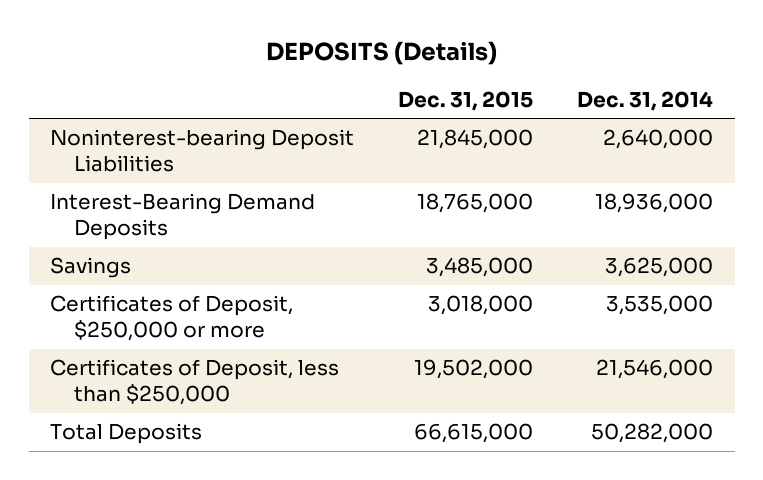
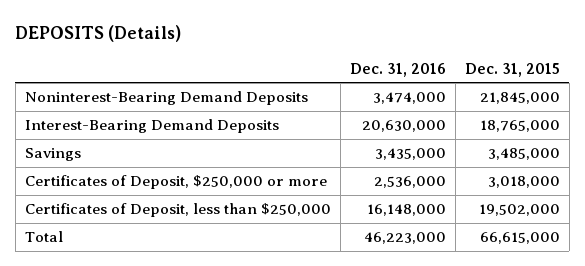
[576,90,713,111] Dec. 31, 2014 -> none
none -> [349,62,446,77] Dec. 31, 2016
[50,129,355,173] Noninterest-bearing Deposit Liabilities -> [24,91,308,106] Noninterest-Bearing Demand Deposits
[50,423,203,445] Total Deposits -> [24,231,63,243] Total

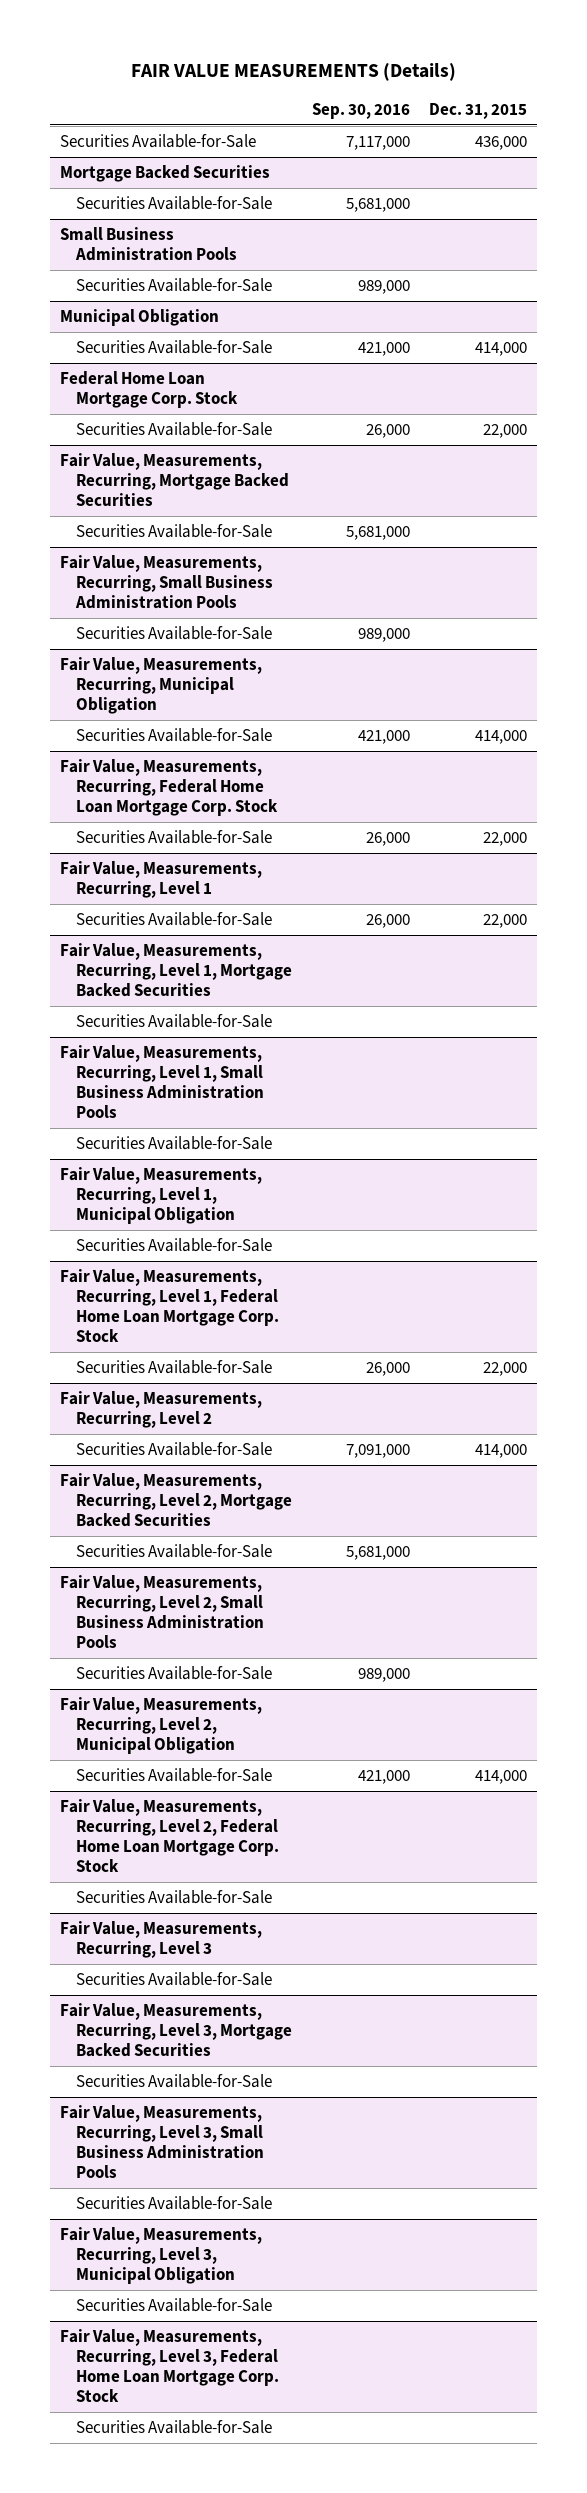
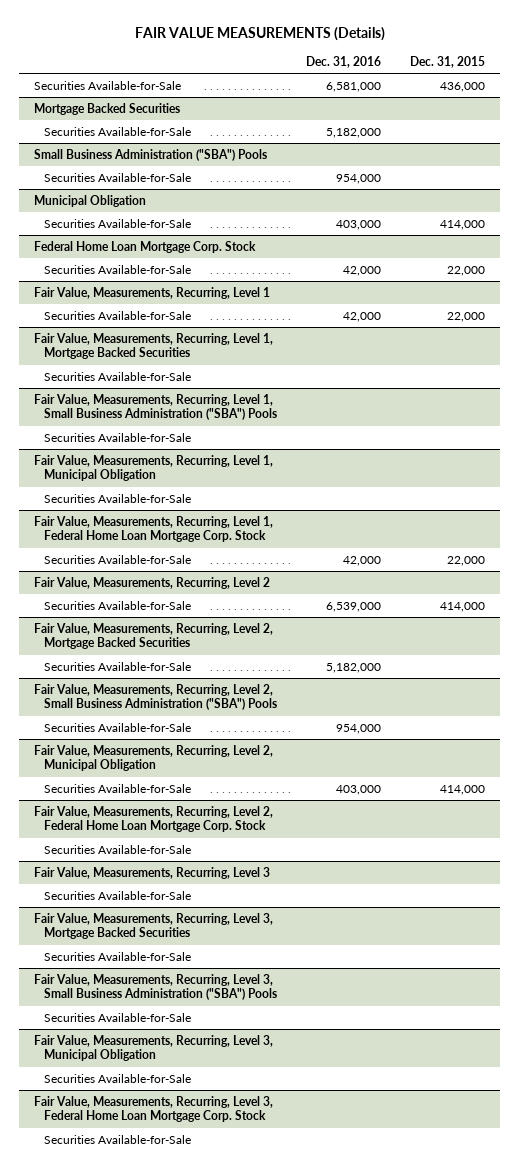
[311,102,410,119] Sep. 30, 2016 -> none
none -> [305,56,381,69] Dec. 31, 2016
[59,227,238,262] Small Business Administration Pools -> [34,148,268,161] Small Business Administration ("SBA") Pools
[59,453,290,507] Fair Value, Measurements, Recurring, Mortgage Backed Securities -> none
[76,524,273,539] Securities Available-for-Sale -> none
[59,555,274,610] Fair Value, Measurements, Recurring, Small Business Administration Pools -> none
[76,626,273,641] Securities Available-for-Sale -> none
[59,657,262,715] Fair Value, Measurements, Recurring, Municipal Obligation -> none
[76,728,273,743] Securities Available-for-Sale -> none
[59,759,279,817] Fair Value, Measurements, Recurring, Federal Home Loan Mortgage Corp. Stock -> none
[76,830,273,845] Securities Available-for-Sale -> none
[59,1045,265,1119] Fair Value, Measurements, Recurring, Level 1, Small Business Administration Pools -> [34,393,277,421] Fair Value, Measurements, Recurring, Level 1, Small Business Administration ("SBA") Pools
[59,1575,265,1649] Fair Value, Measurements, Recurring, Level 2, Small Business Administration Pools -> [34,683,277,711] Fair Value, Measurements, Recurring, Level 2, Small Business Administration ("SBA") Pools
[59,2105,265,2179] Fair Value, Measurements, Recurring, Level 3, Small Business Administration Pools -> [34,973,277,1001] Fair Value, Measurements, Recurring, Level 3, Small Business Administration ("SBA") Pools

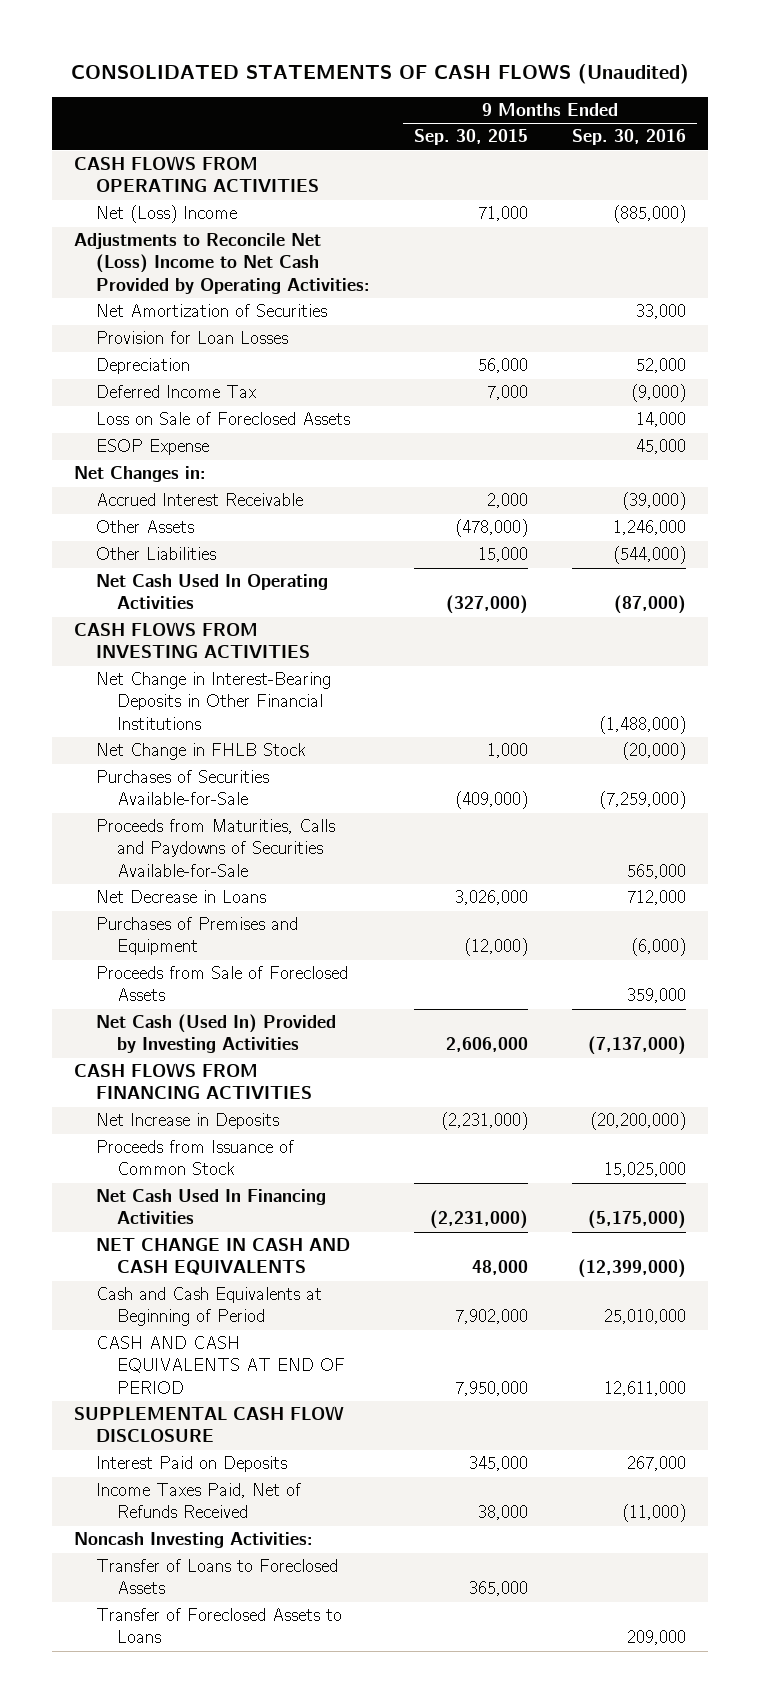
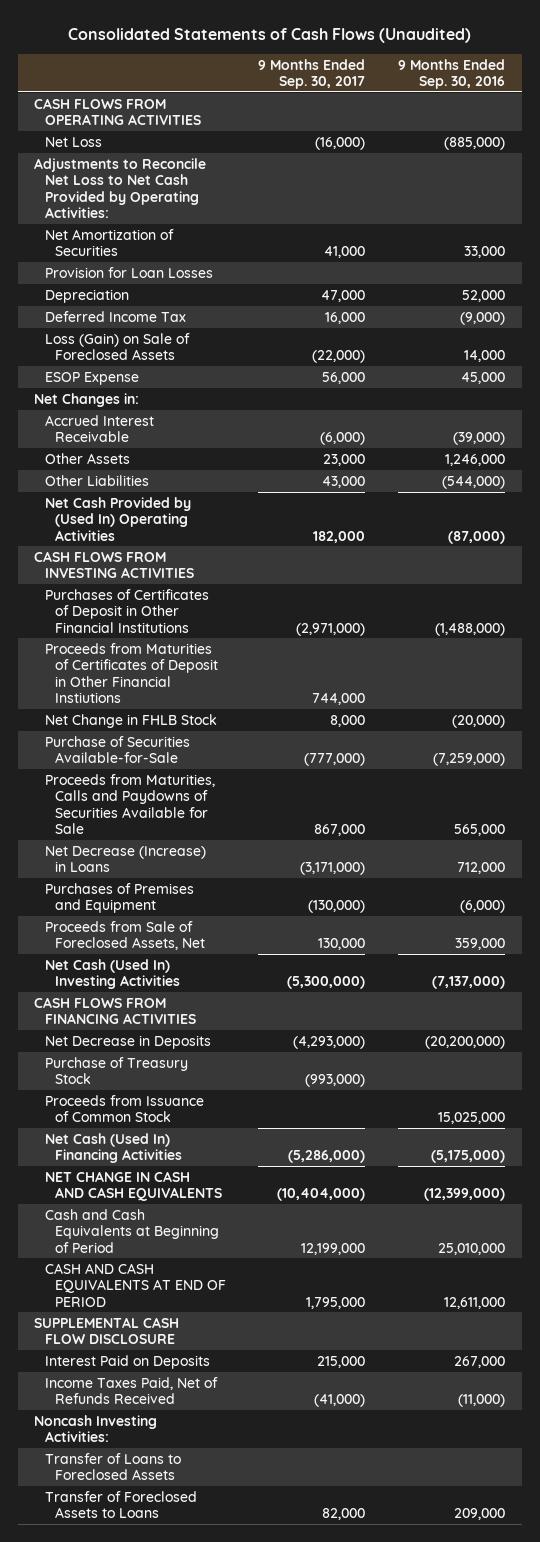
[71,64,690,85] CONSOLIDATED STATEMENTS OF CASH FLOWS (Unaudited) -> [67,27,471,43] Consolidated Statements of Cash Flows (Unaudited)
[414,129,529,146] Sep. 30, 2015 -> none
none -> [258,58,366,90] 9 Months Ended Sep. 30, 2017
[95,205,237,224] Net (Loss) Income -> [44,136,102,147] Net Loss
[74,233,370,294] Adjustments to Reconcile Net (Loss) Income to Net Cash Provided by Operating Activities: -> [34,157,207,218] Adjustments to Reconcile Net Loss to Net Cash Provided by Operating Activities:
[95,412,350,426] Loss on Sale of Foreclosed Assets -> [44,332,190,361] Loss (Gain) on Sale of Foreclosed Assets
[95,574,328,610] Net Cash Used In Operating Activities -> [44,496,191,541] Net Cash Provided by (Used In) Operating Activities
[95,672,331,730] Net Change in Interest-Bearing Deposits in Other Financial Institutions -> [44,588,209,633] Purchases of Certificates of Deposit in Other Financial Institutions
none -> [44,642,218,703] Proceeds from Maturities of Certificates of Deposit in Other Financial Instiutions
[95,770,269,806] Purchases of Securities Available-for-Sale -> [44,735,190,764] Purchase of Securities Available-for-Sale
[95,819,335,877] Proceeds from Maturities, Calls and Paydowns of Securities Available-for-Sale -> [44,773,215,834] Proceeds from Maturities, Calls and Paydowns of Securities Available for Sale
[95,890,266,904] Net Decrease in Loans -> [44,845,206,873] Net Decrease (Increase) in Loans
[95,966,348,1002] Proceeds from Sale of Foreclosed Assets -> [44,920,205,951] Proceeds from Sale of Foreclosed Assets, Net
[95,1014,336,1054] Net Cash (Used In) Provided by Investing Activities -> [44,958,180,990] Net Cash (Used In) Investing Activities
[95,1113,279,1130] Net Increase in Deposits -> [44,1034,211,1049] Net Decrease in Deposits
none -> [44,1056,188,1085] Purchase of Treasury Stock
[95,1189,326,1225] Net Cash Used In Financing Activities -> [44,1132,182,1164] Net Cash (Used In) Financing Activities

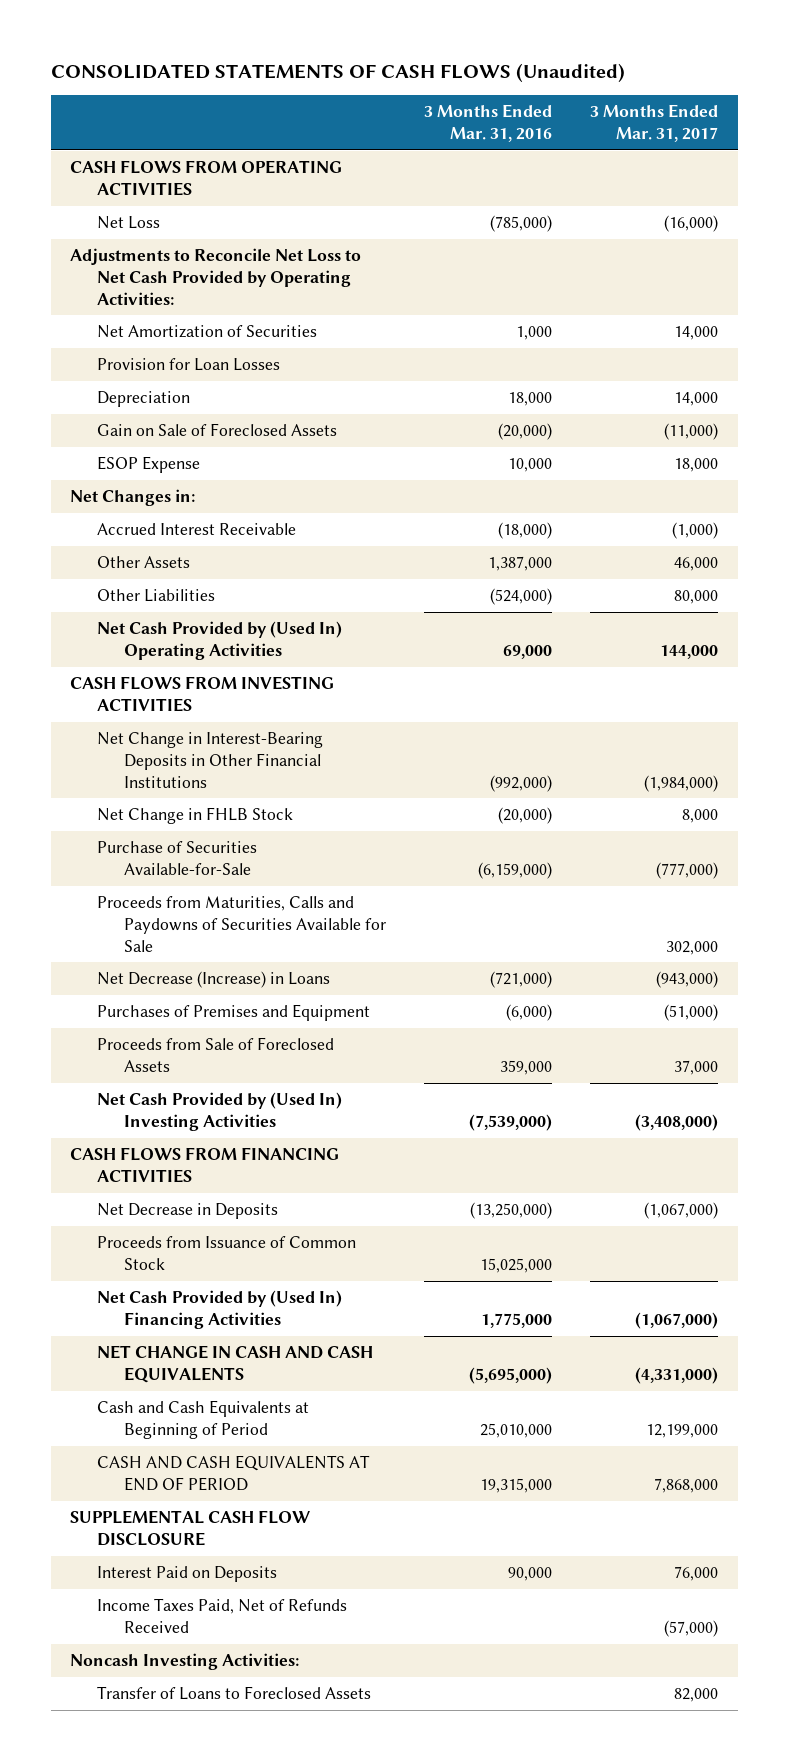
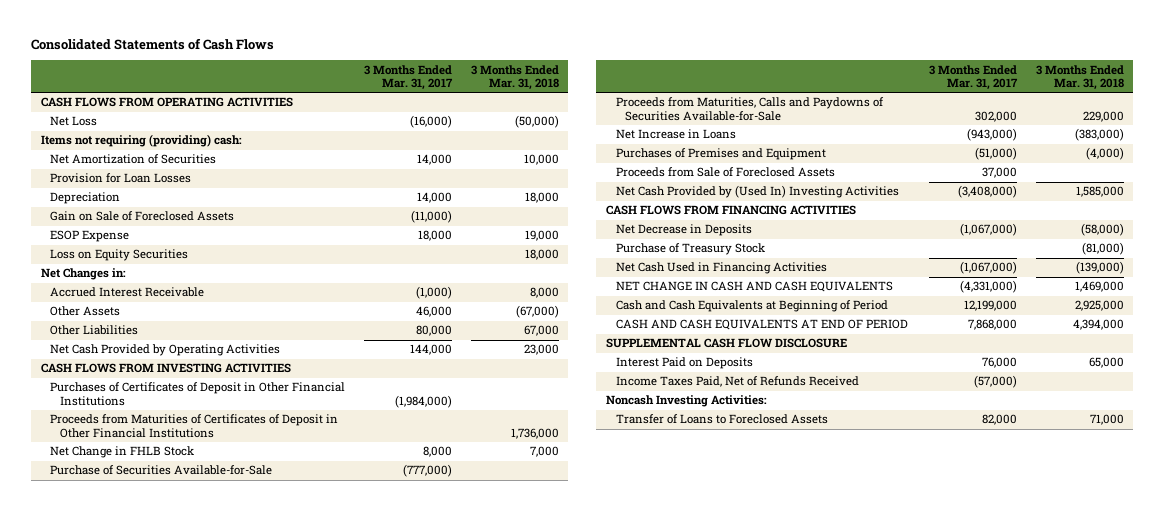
[50,62,625,83] CONSOLIDATED STATEMENTS OF CASH FLOWS (Unaudited) -> [31,37,275,50] Consolidated Statements of Cash Flows
[424,104,553,142] 3 Months Ended Mar. 31, 2016 -> none
none -> [470,64,559,90] 3 Months Ended Mar. 31, 2018
[69,248,361,305] Adjustments to Reconcile Net Loss to Net Cash Provided by Operating Activities: -> [40,134,242,148] Items not requiring (providing) cash:
none -> [50,249,189,262] Loss on Equity Securities
[96,621,342,660] Net Cash Provided by (Used In) Operating Activities -> [50,344,281,357] Net Cash Provided by Operating Activities
[96,732,323,788] Net Change in Interest-Bearing Deposits in Other Financial Institutions -> [50,382,346,406] Purchases of Certificates of Deposit in Other Financial Institutions
none -> [50,414,339,438] Proceeds from Maturities of Certificates of Deposit in Other Financial Institutions
[96,896,386,952] Proceeds from Maturities, Calls and Paydowns of Securities Available for Sale -> [615,97,884,121] Proceeds from Maturities, Calls and Paydowns of Securities Available-for-Sale
[96,971,330,989] Net Decrease (Increase) in Loans -> [615,129,736,140] Net Increase in Loans
[96,1236,356,1270] Proceeds from Issuance of Common Stock -> none
none -> [615,243,765,256] Purchase of Treasury Stock
[96,1290,342,1329] Net Cash Provided by (Used In) Financing Activities -> [615,262,827,275] Net Cash Used in Financing Activities

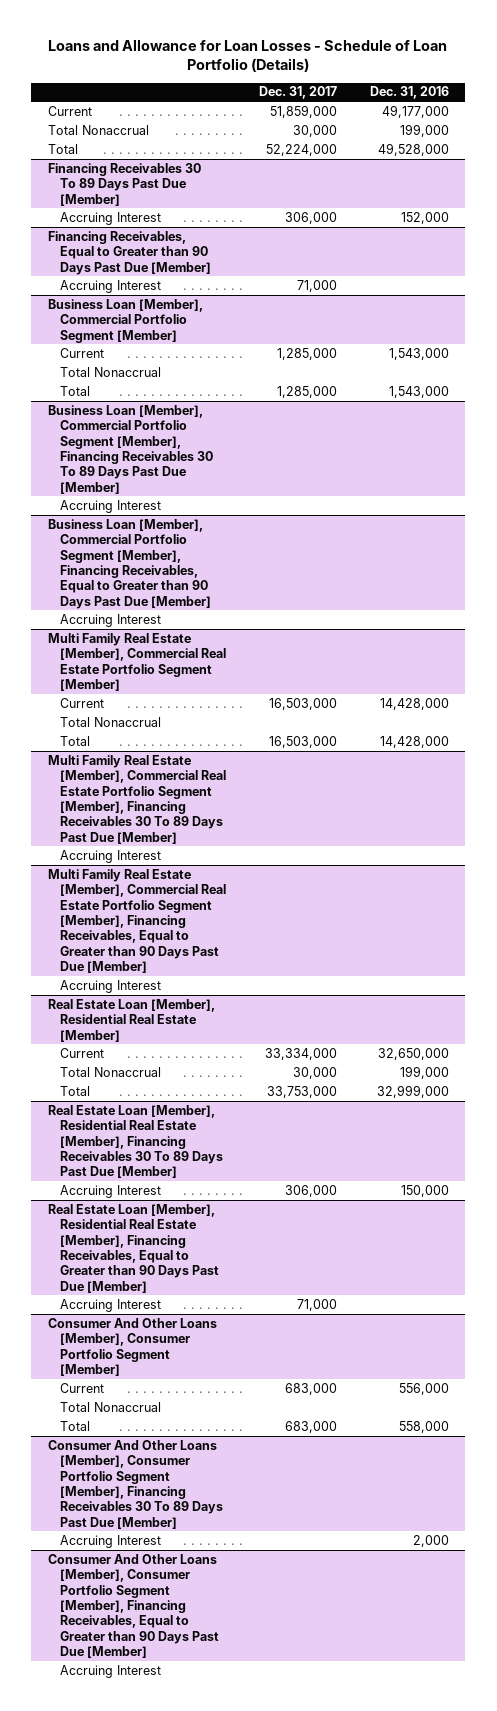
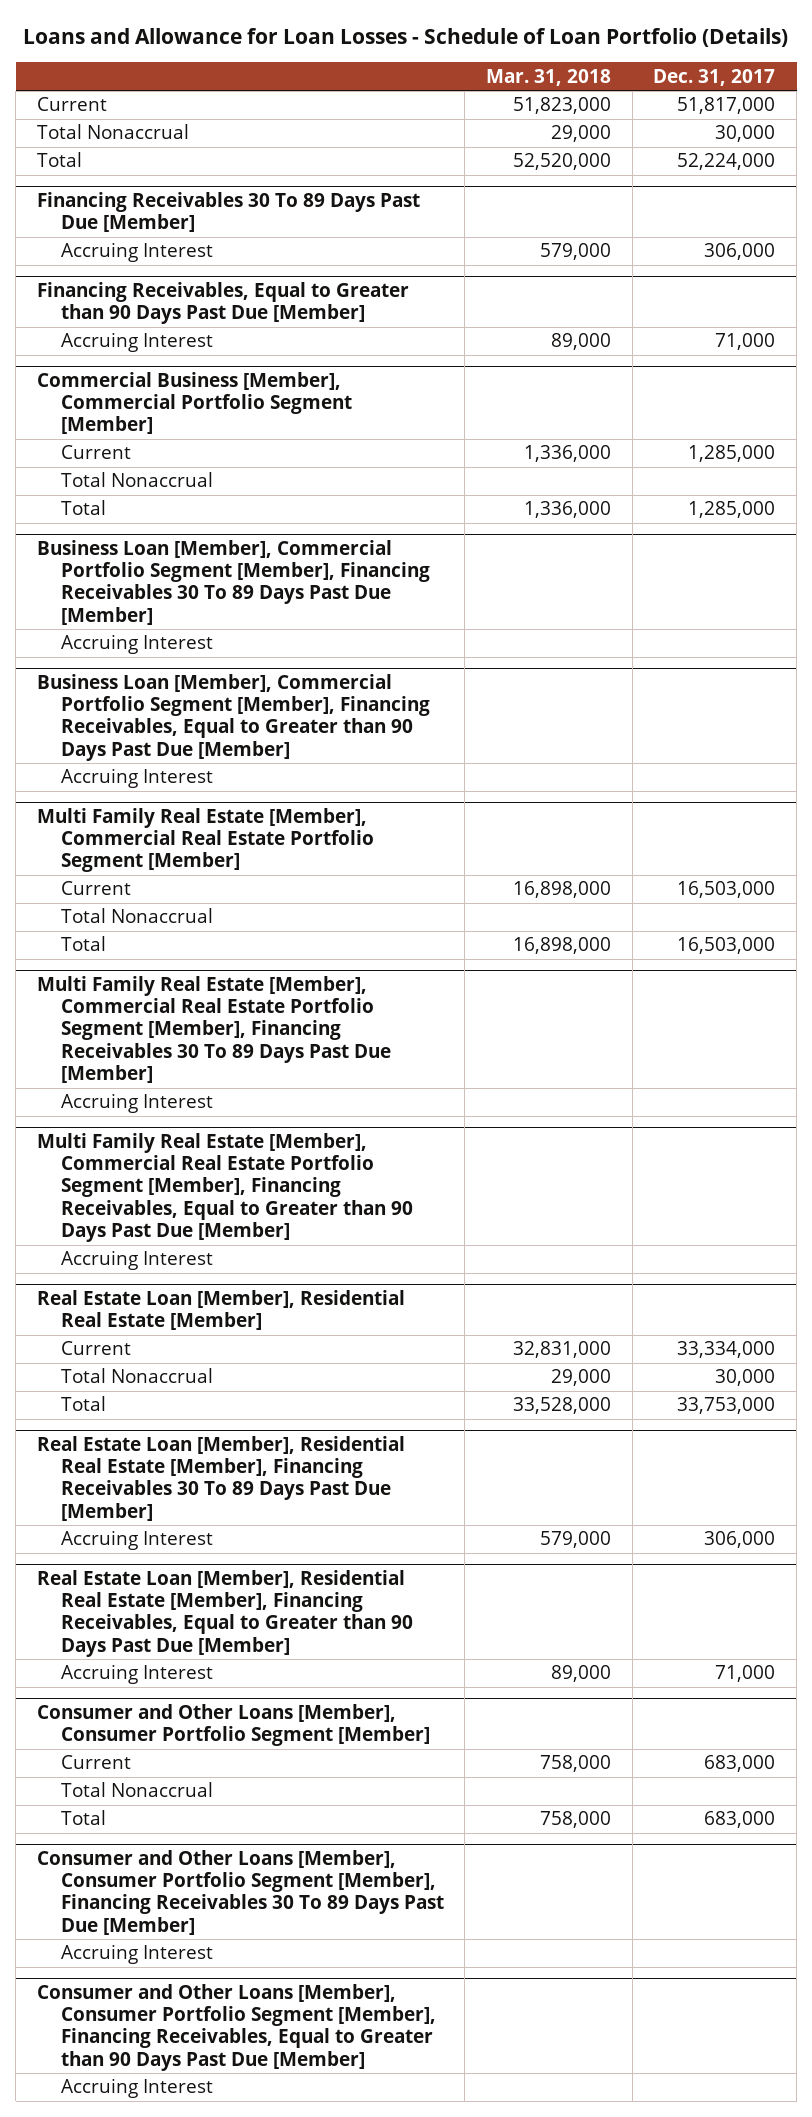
[369,86,449,100] Dec. 31, 2016 -> none
none -> [486,68,612,86] Mar. 31, 2018
[269,104,337,118] 51,859,000 -> [677,97,776,115] 51,817,000
[47,298,203,343] Business Loan [Member], Commercial Portfolio Segment [Member] -> [36,371,352,435] Commercial Business [Member], Commercial Portfolio Segment [Member]
[47,1317,217,1376] Consumer And Other Loans [Member], Consumer Portfolio Segment [Member] -> [36,1703,430,1747] Consumer and Other Loans [Member], Consumer Portfolio Segment [Member]
[47,1439,224,1529] Consumer And Other Loans [Member], Consumer Portfolio Segment [Member], Financing Receivables 30 To 89 Days Past Due [Member] -> [36,1849,444,1935] Consumer and Other Loans [Member], Consumer Portfolio Segment [Member], Financing Receivables 30 To 89 Days Past Due [Member]
[47,1553,220,1659] Consumer And Other Loans [Member], Consumer Portfolio Segment [Member], Financing Receivables, Equal to Greater than 90 Days Past Due [Member] -> [36,1983,436,2071] Consumer and Other Loans [Member], Consumer Portfolio Segment [Member], Financing Receivables, Equal to Greater than 90 Days Past Due [Member]

